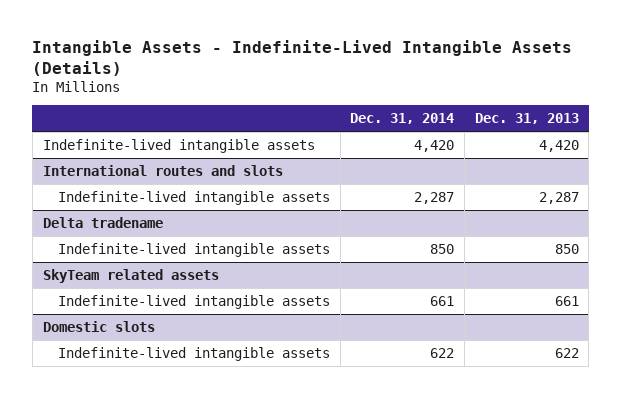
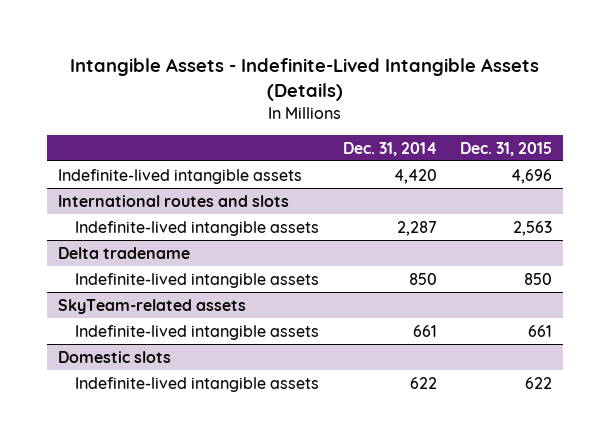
[474,113,579,125] Dec. 31, 2013 -> none
none -> [459,141,552,156] Dec. 31, 2015
[42,268,219,283] SkyTeam related assets -> [58,298,247,314] SkyTeam-related assets

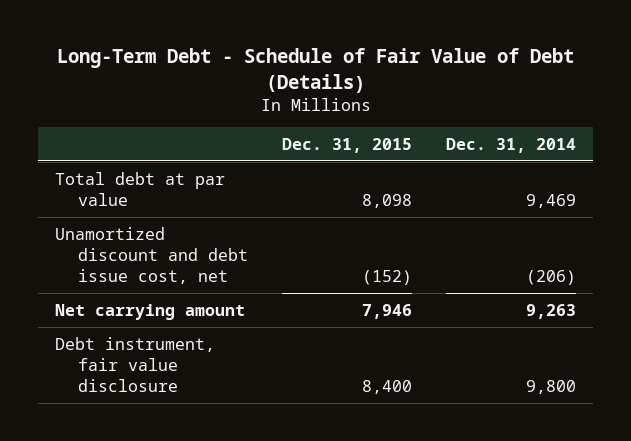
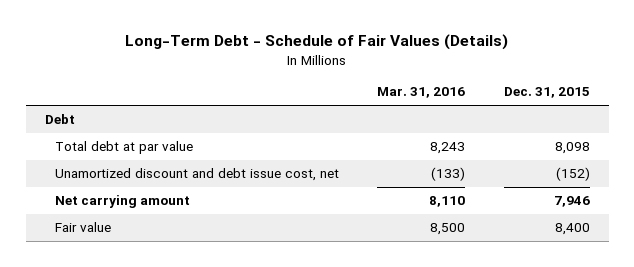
[56,48,574,93] Long-Term Debt - Schedule of Fair Value of Debt (Details) -> [125,34,509,51] Long-Term Debt - Schedule of Fair Values (Details)
[446,137,577,153] Dec. 31, 2014 -> none
none -> [377,87,466,99] Mar. 31, 2016
none -> [44,114,75,125] Debt
[55,336,216,392] Debt instrument, fair value disclosure -> [54,222,111,233] Fair value

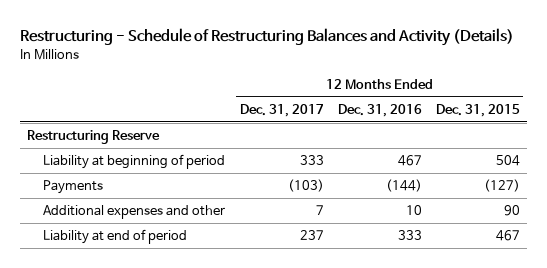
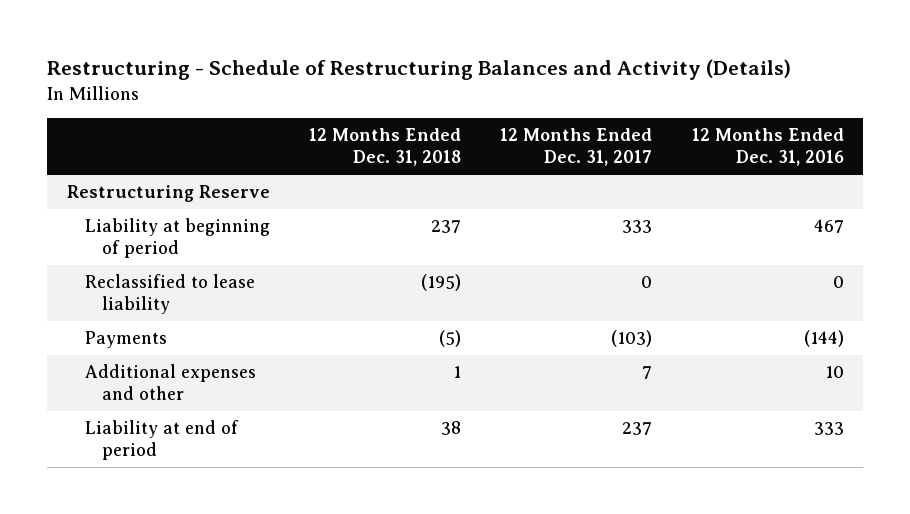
[435,104,520,118] Dec. 31, 2015 -> none
none -> [309,128,462,167] 12 Months Ended Dec. 31, 2018
none -> [84,274,255,315] Reclassified to lease liability

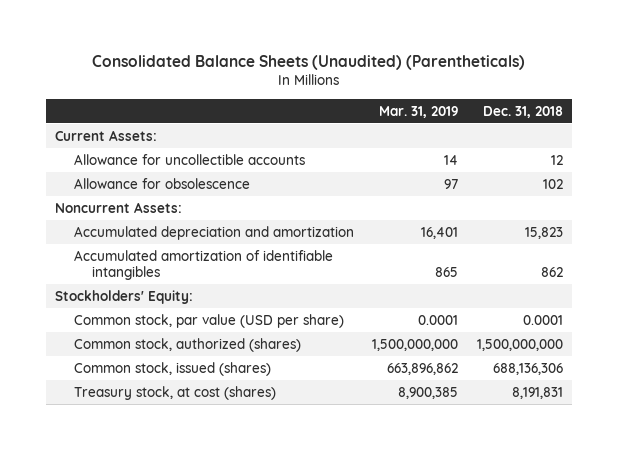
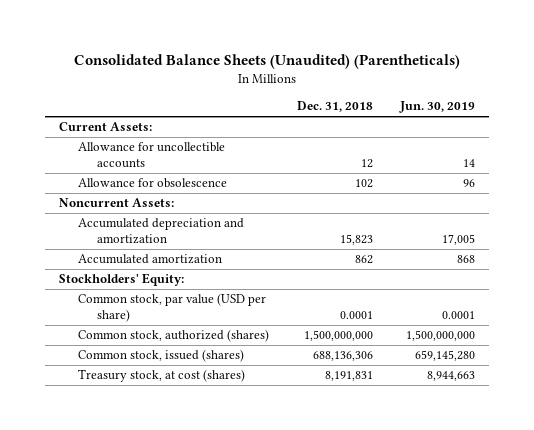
[379,105,459,118] Mar. 31, 2019 -> none
none -> [399,101,476,114] Jun. 30, 2019
[73,249,333,280] Accumulated amortization of identifiable intangibles -> [77,254,222,265] Accumulated amortization

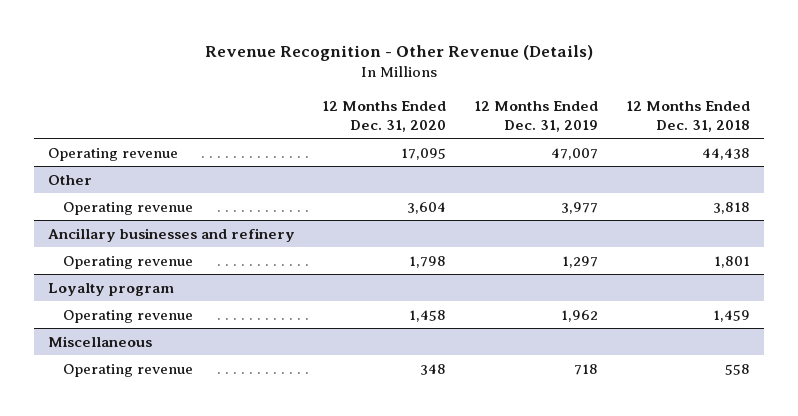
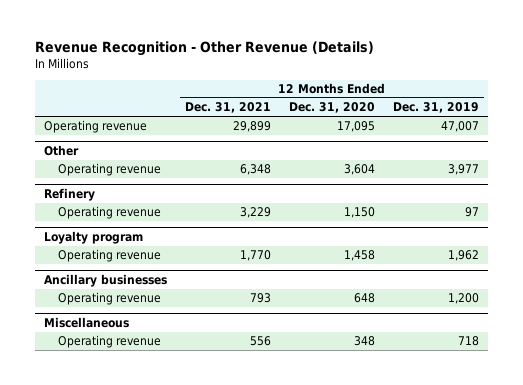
[626,100,751,132] 12 Months Ended Dec. 31, 2018 -> none
none -> [184,102,271,114] Dec. 31, 2021
[47,227,295,242] Ancillary businesses and refinery -> none
none -> [43,188,95,202] Refinery
[409,255,447,268] 1,798 -> [343,207,375,219] 1,150
[562,255,599,268] 1,297 -> [465,207,480,218] 97
none -> [43,274,167,288] Ancillary businesses
none -> [58,292,162,306] Operating revenue

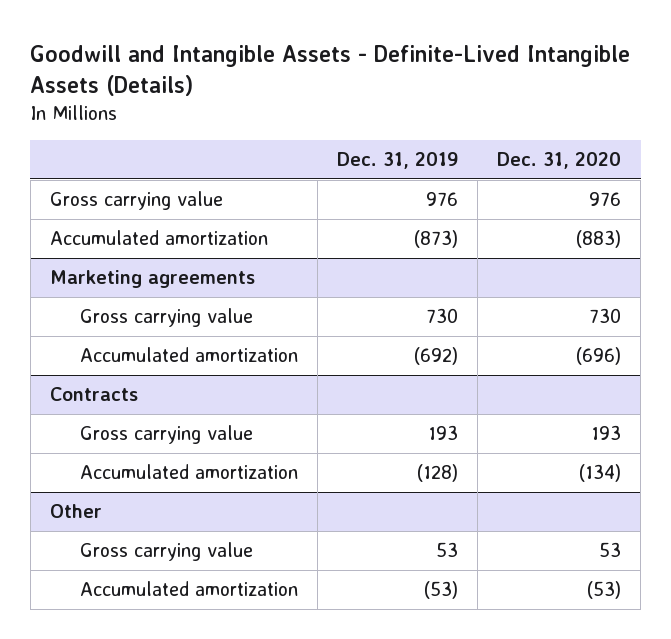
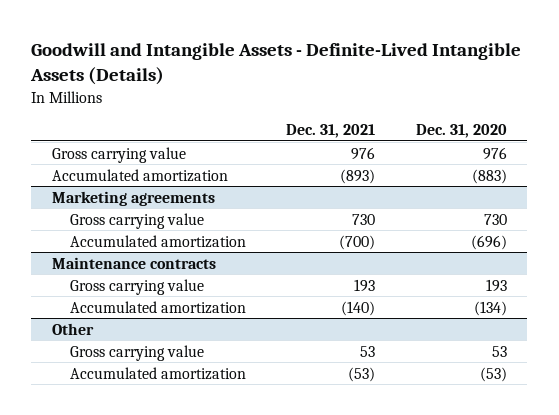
[337,152,459,170] Dec. 31, 2019 -> none
none -> [286,124,376,139] Dec. 31, 2021
[50,387,139,402] Contracts -> [51,256,216,269] Maintenance contracts

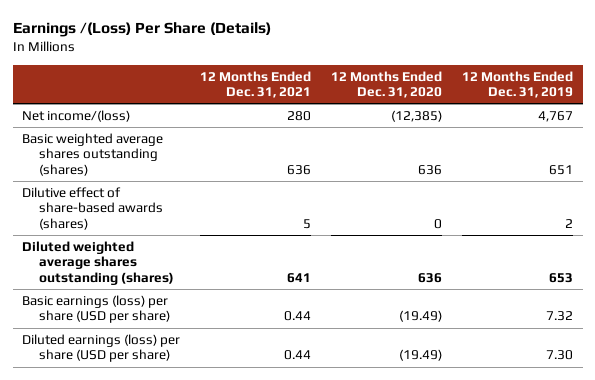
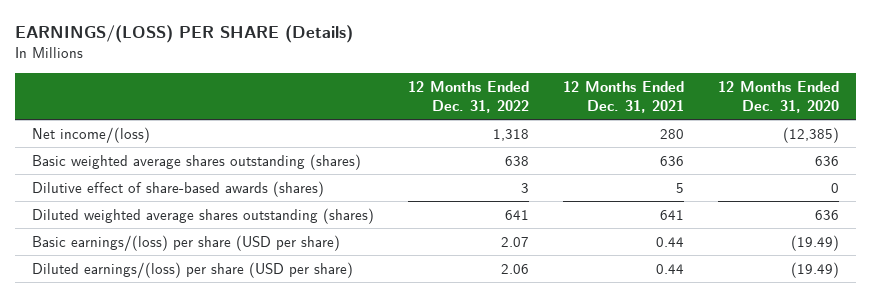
[12,22,271,38] Earnings /(Loss) Per Share (Details) -> [14,25,353,44] EARNINGS/(LOSS) PER SHARE (Details)
[461,70,573,99] 12 Months Ended Dec. 31, 2019 -> none
none -> [408,80,530,113] 12 Months Ended Dec. 31, 2022
[22,294,170,324] Basic earnings (loss) per share (USD per share) -> [31,234,340,251] Basic earnings/(loss) per share (USD per share)
[22,333,181,363] Diluted earnings (loss) per share (USD per share) -> [31,261,353,278] Diluted earnings/(loss) per share (USD per share)

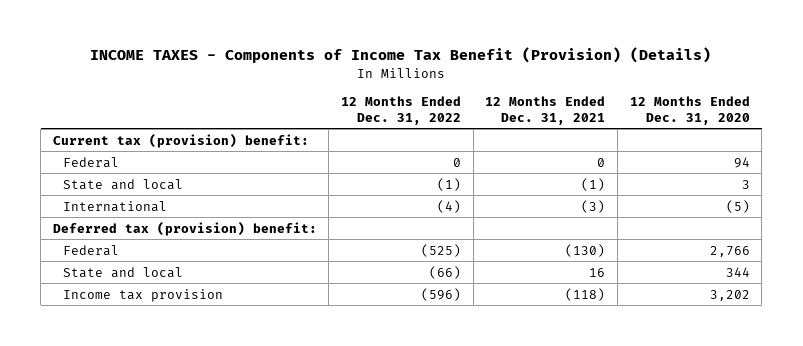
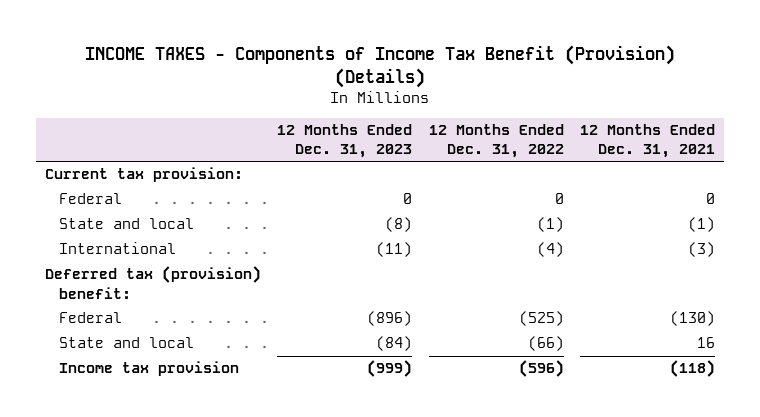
[629,95,750,125] 12 Months Ended Dec. 31, 2020 -> none
none -> [277,124,413,159] 12 Months Ended Dec. 31, 2023
[52,133,309,148] Current tax (provision) benefit: -> [44,167,243,183] Current tax provision:

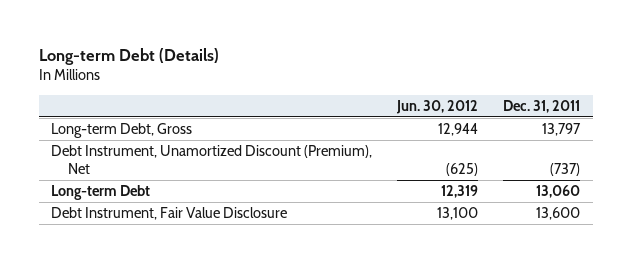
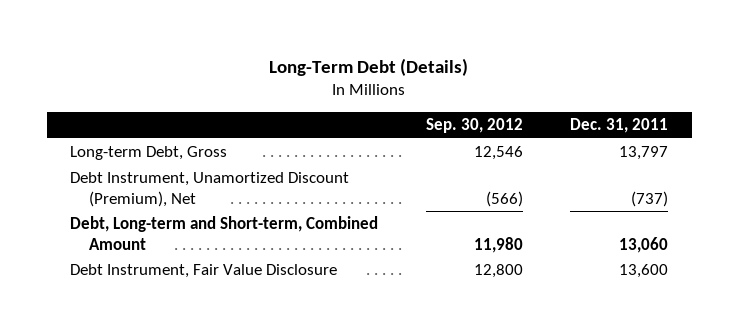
[38,47,219,65] Long-term Debt (Details) -> [269,57,469,76] Long-Term Debt (Details)
[396,99,479,114] Jun. 30, 2012 -> none
none -> [425,118,523,134] Sep. 30, 2012
[51,185,151,201] Long-term Debt -> [70,216,379,250] Debt, Long-term and Short-term, Combined Amount

